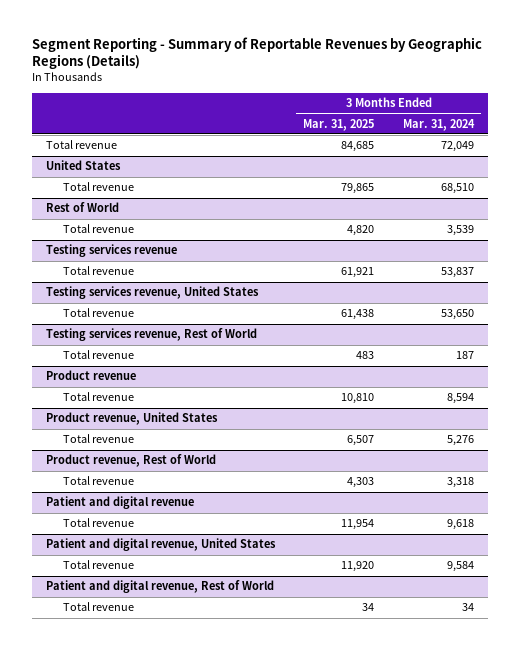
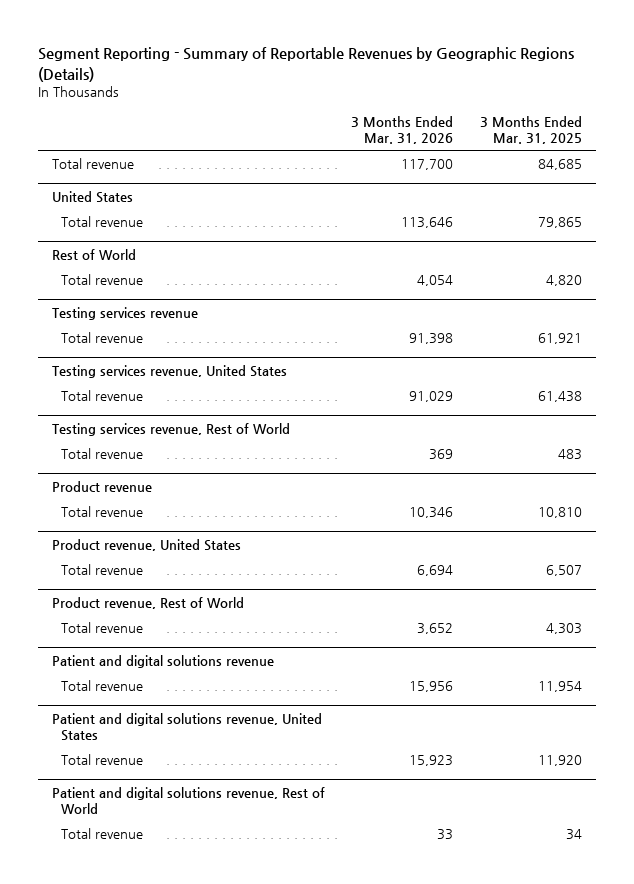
[402,118,475,131] Mar. 31, 2024 -> none
none -> [351,116,454,145] 3 Months Ended Mar. 31, 2026
[45,496,194,510] Patient and digital revenue -> [51,654,274,668] Patient and digital solutions revenue
[45,538,276,552] Patient and digital revenue, United States -> [51,712,322,741] Patient and digital solutions revenue, United States
[45,580,274,594] Patient and digital revenue, Rest of World -> [51,786,325,814] Patient and digital solutions revenue, Rest of World

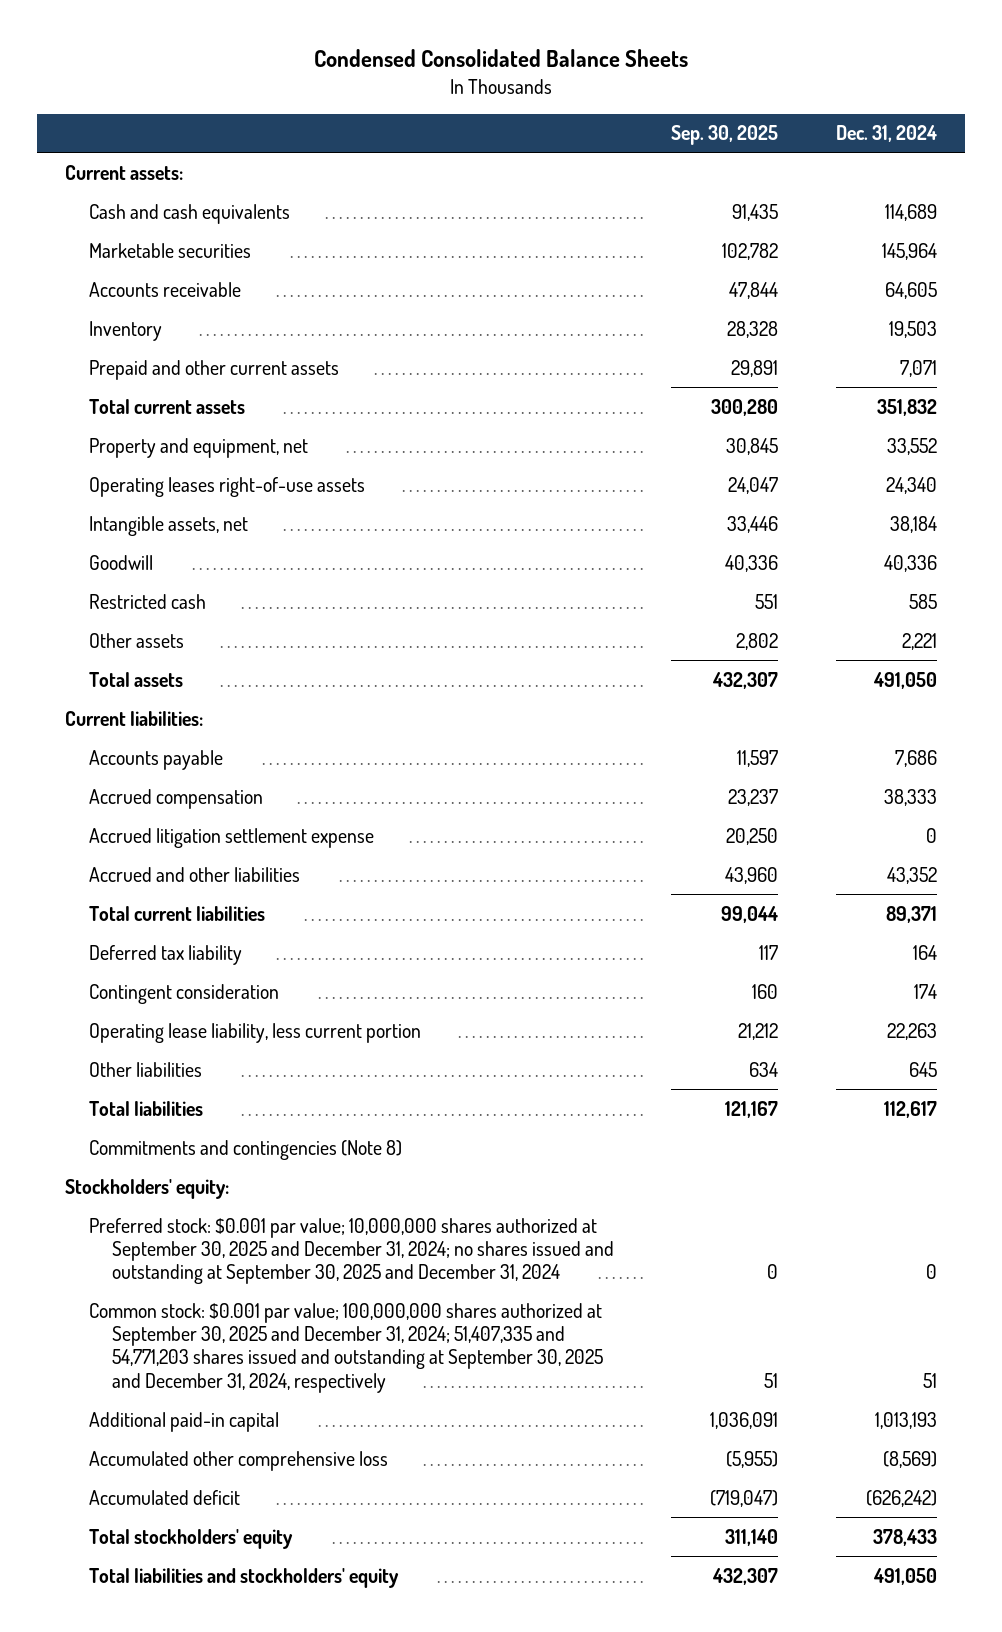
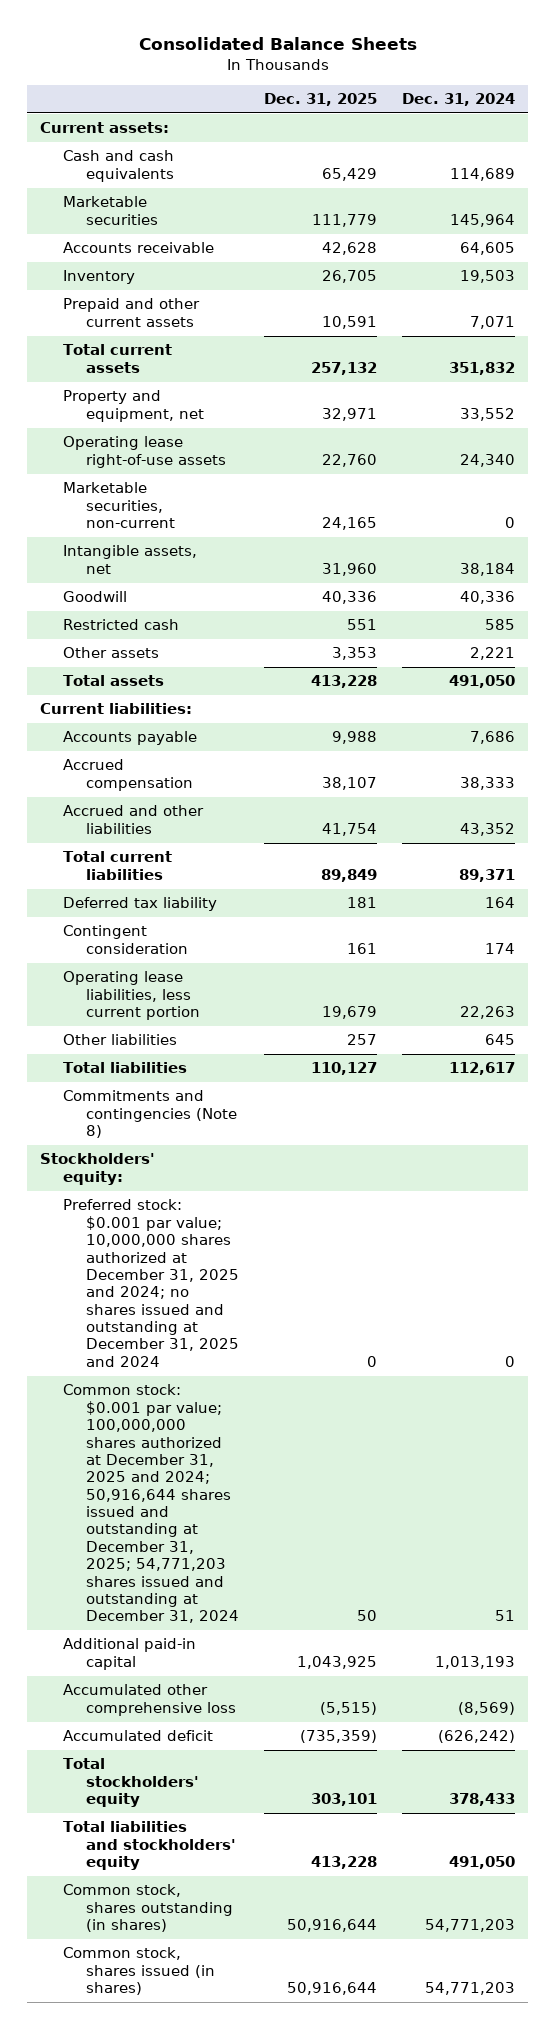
[314,49,689,68] Condensed Consolidated Balance Sheets -> [138,37,417,51] Consolidated Balance Sheets
[671,125,779,146] Sep. 30, 2025 -> none
none -> [264,93,378,107] Dec. 31, 2025
[88,476,365,497] Operating leases right-of-use assets -> [62,436,226,468] Operating lease right-of-use assets
none -> [62,482,175,529] Marketable securities, non-current
[88,827,374,848] Accrued litigation settlement expense -> none
[88,1022,421,1043] Operating lease liability, less current portion -> [62,971,200,1021] Operating lease liabilities, less current portion
[88,1217,614,1285] Preferred stock: $0.001 par value; 10,000,000 shares authorized at September 30, 2025 and December 31, 2024; no shares issued and outstanding at September 30, 2025 and December 31, 2024 -> [62,1199,239,1367] Preferred stock: $0.001 par value; 10,000,000 shares authorized at December 31, 2025 and 2024; no shares issued and outstanding at December 31, 2025 and 2024
[88,1302,603,1393] Common stock: $0.001 par value; 100,000,000 shares authorized at September 30, 2025 and December 31, 2024; 51,407,335 and 54,771,203 shares issued and outstanding at September 30, 2025 and December 31, 2024, respectively -> [62,1384,239,1624] Common stock: $0.001 par value; 100,000,000 shares authorized at December 31, 2025 and 2024; 50,916,644 shares issued and outstanding at December 31, 2025; 54,771,203 shares issued and outstanding at December 31, 2024
none -> [62,1884,233,1933] Common stock, shares outstanding (in shares)
none -> [62,1947,215,1996] Common stock, shares issued (in shares)

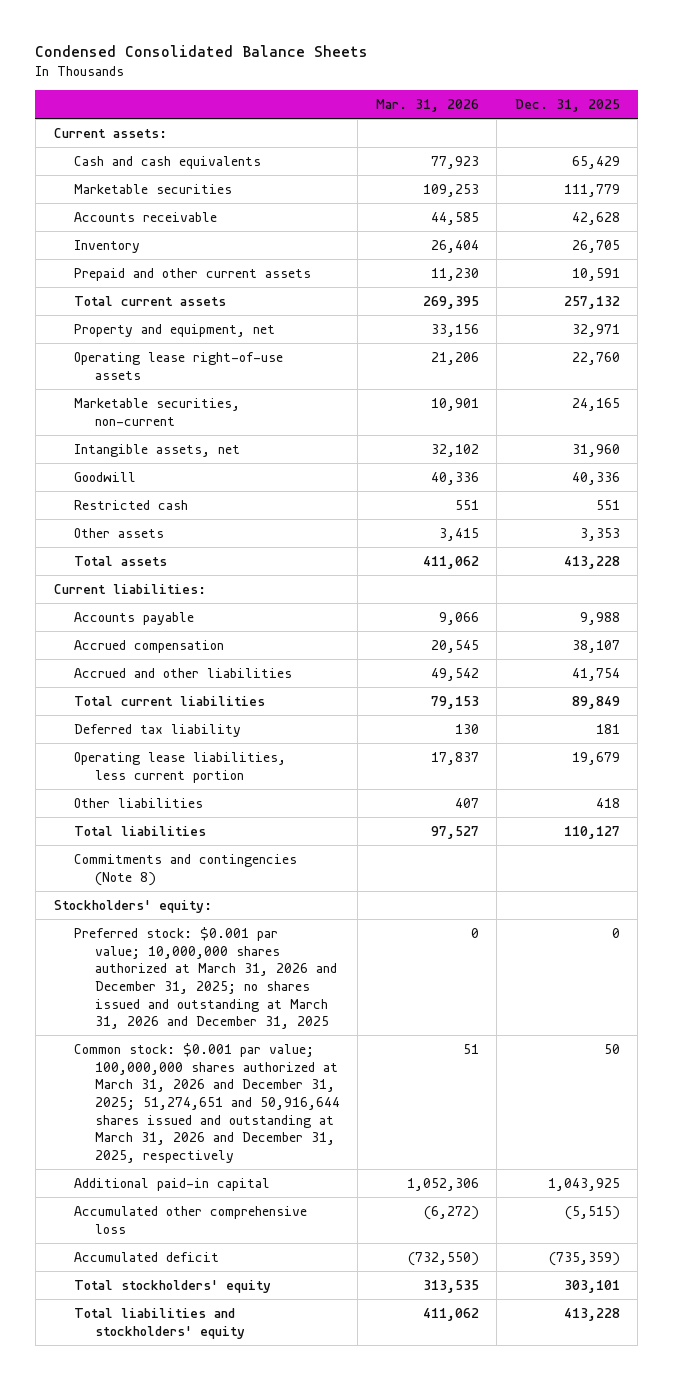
[138,37,417,51] Consolidated Balance Sheets -> [35,45,369,58] Condensed Consolidated Balance Sheets
[402,93,516,107] Dec. 31, 2024 -> none
none -> [375,98,479,112] Mar. 31, 2026
[62,925,188,954] Contingent consideration -> none
[347,1034,378,1046] 257 -> [595,797,620,808] 418
[62,1199,239,1367] Preferred stock: $0.001 par value; 10,000,000 shares authorized at December 31, 2025 and 2024; no shares issued and outstanding at December 31, 2025 and 2024 -> [74,926,337,1030] Preferred stock: $0.001 par value; 10,000,000 shares authorized at March 31, 2026 and December 31, 2025; no shares issued and outstanding at March 31, 2026 and December 31, 2025
[62,1384,239,1624] Common stock: $0.001 par value; 100,000,000 shares authorized at December 31, 2025 and 2024; 50,916,644 shares issued and outstanding at December 31, 2025; 54,771,203 shares issued and outstanding at December 31, 2024 -> [74,1042,340,1163] Common stock: $0.001 par value; 100,000,000 shares authorized at March 31, 2026 and December 31, 2025; 51,274,651 and 50,916,644 shares issued and outstanding at March 31, 2026 and December 31, 2025, respectively
[62,1884,233,1933] Common stock, shares outstanding (in shares) -> none
[62,1947,215,1996] Common stock, shares issued (in shares) -> none

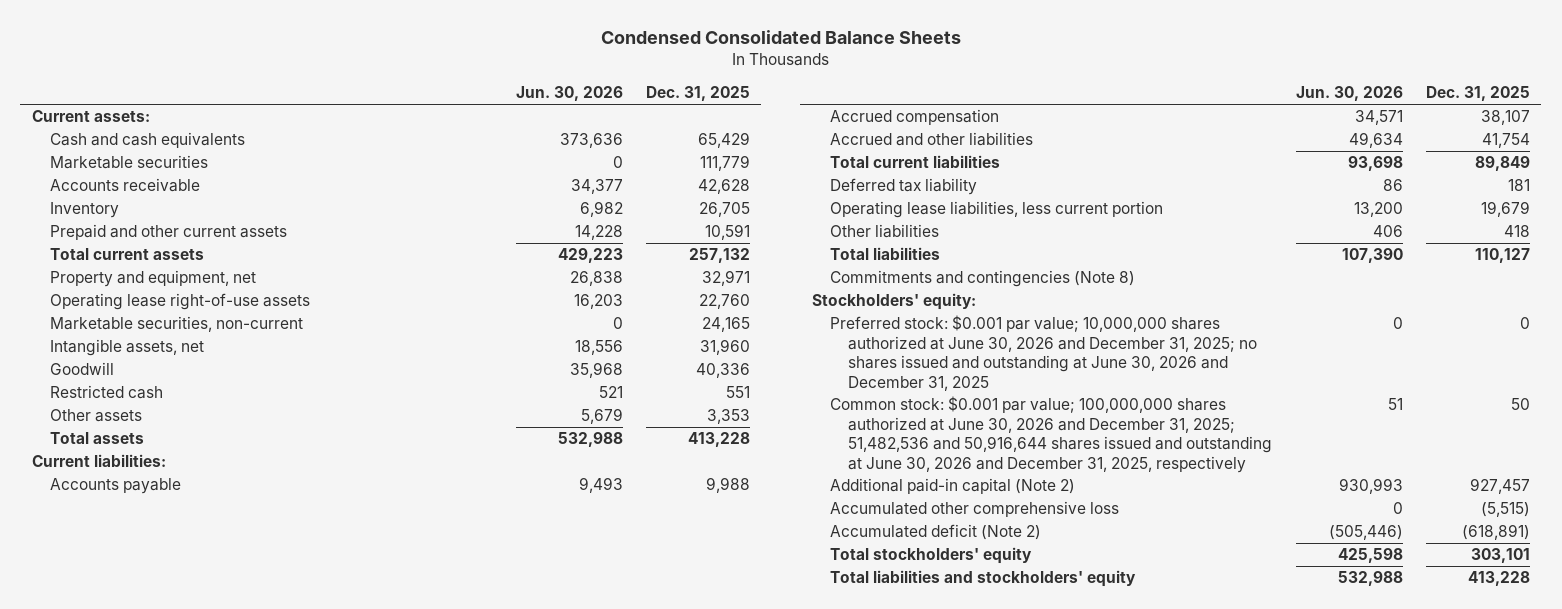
[375,98,479,112] Mar. 31, 2026 -> none
none -> [515,86,623,102] Jun. 30, 2026
[74,926,337,1030] Preferred stock: $0.001 par value; 10,000,000 shares authorized at March 31, 2026 and December 31, 2025; no shares issued and outstanding at March 31, 2026 and December 31, 2025 -> [830,315,1258,391] Preferred stock: $0.001 par value; 10,000,000 shares authorized at June 30, 2026 and December 31, 2025; no shares issued and outstanding at June 30, 2026 and December 31, 2025
[74,1042,340,1163] Common stock: $0.001 par value; 100,000,000 shares authorized at March 31, 2026 and December 31, 2025; 51,274,651 and 50,916,644 shares issued and outstanding at March 31, 2026 and December 31, 2025, respectively -> [830,396,1273,473] Common stock: $0.001 par value; 100,000,000 shares authorized at June 30, 2026 and December 31, 2025; 51,482,536 and 50,916,644 shares issued and outstanding at June 30, 2026 and December 31, 2025, respectively
[74,1177,271,1191] Additional paid-in capital -> [830,478,1076,495] Additional paid-in capital (Note 2)
[547,1177,620,1191] 1,043,925 -> [1469,478,1530,495] 927,457
[74,1251,220,1262] Accumulated deficit -> [830,524,1042,541] Accumulated deficit (Note 2)
[548,1251,620,1266] (735,359) -> [1461,524,1530,541] (618,891)

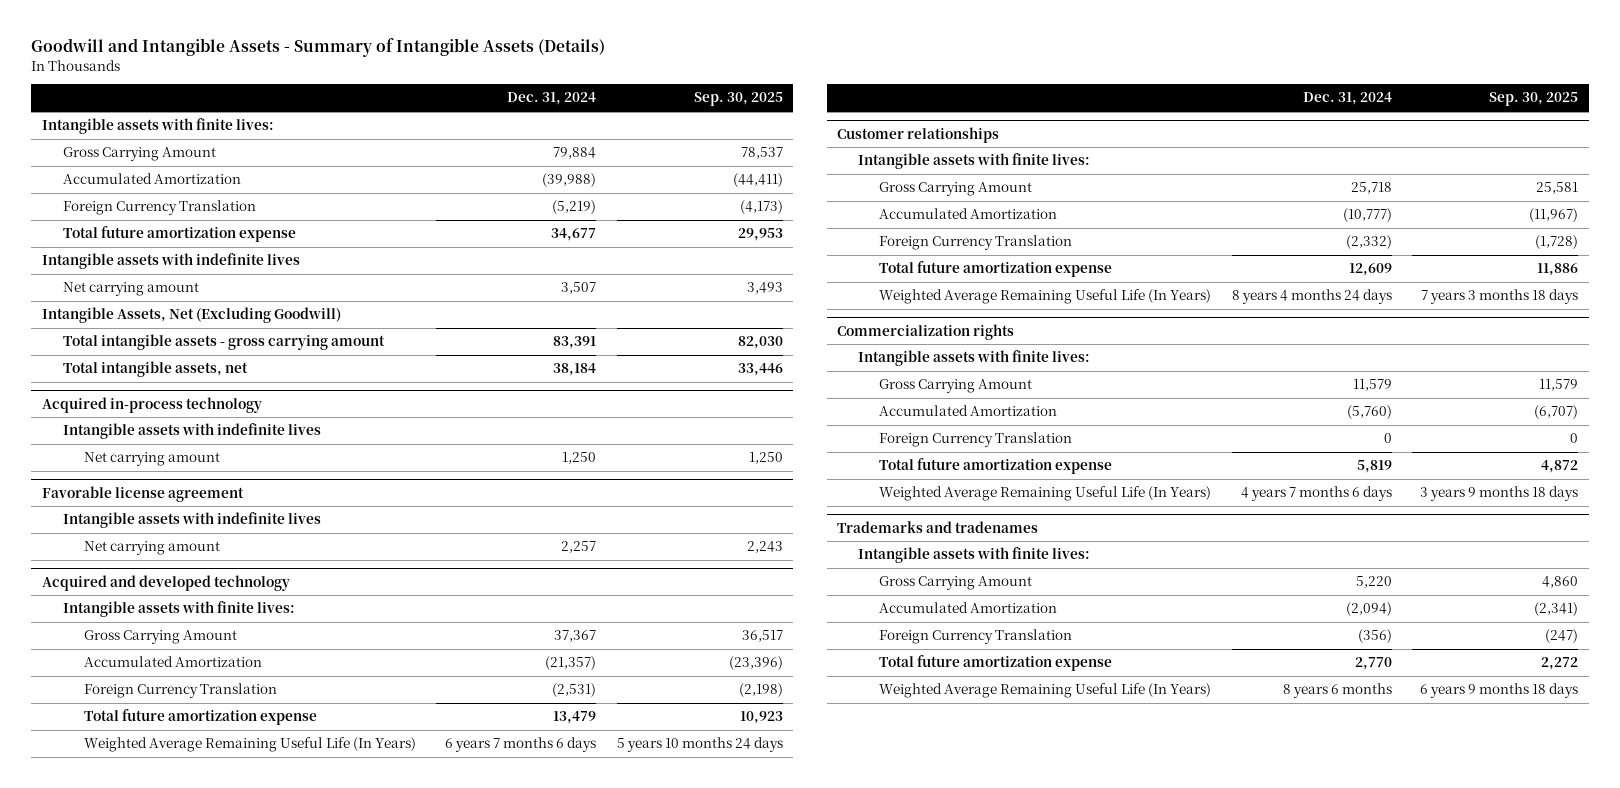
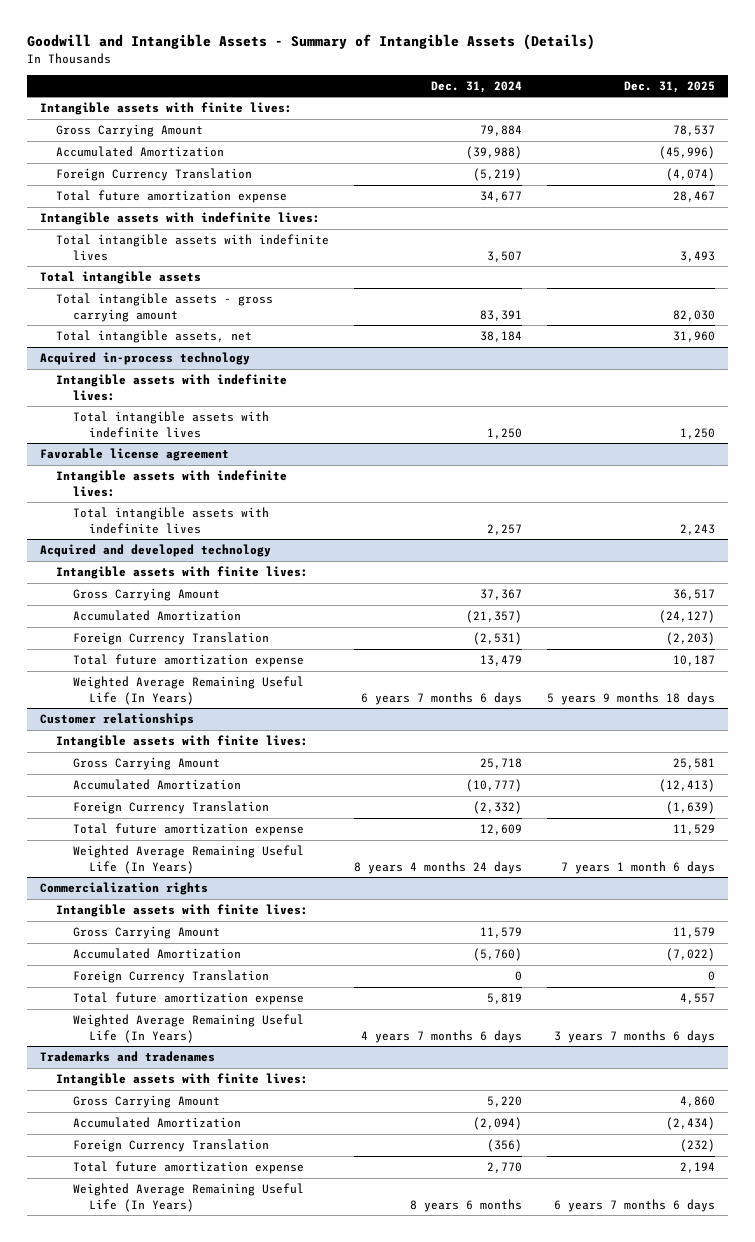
[693,92,783,107] Sep. 30, 2025 -> none
none -> [624,80,716,93] Dec. 31, 2025
[41,253,300,270] Intangible assets with indefinite lives -> [39,212,320,226] Intangible assets with indefinite lives:
[62,282,199,297] Net carrying amount -> [56,234,330,261] Total intangible assets with indefinite lives
[41,307,341,324] Intangible Assets, Net (Excluding Goodwill) -> [39,271,201,285] Total intangible assets
[62,423,321,440] Intangible assets with indefinite lives -> [56,374,288,401] Intangible assets with indefinite lives:
[83,452,220,467] Net carrying amount -> [72,411,269,438] Total intangible assets with indefinite lives
[62,512,321,529] Intangible assets with indefinite lives -> [56,470,288,497] Intangible assets with indefinite lives:
[83,541,220,556] Net carrying amount -> [72,507,269,534] Total intangible assets with indefinite lives

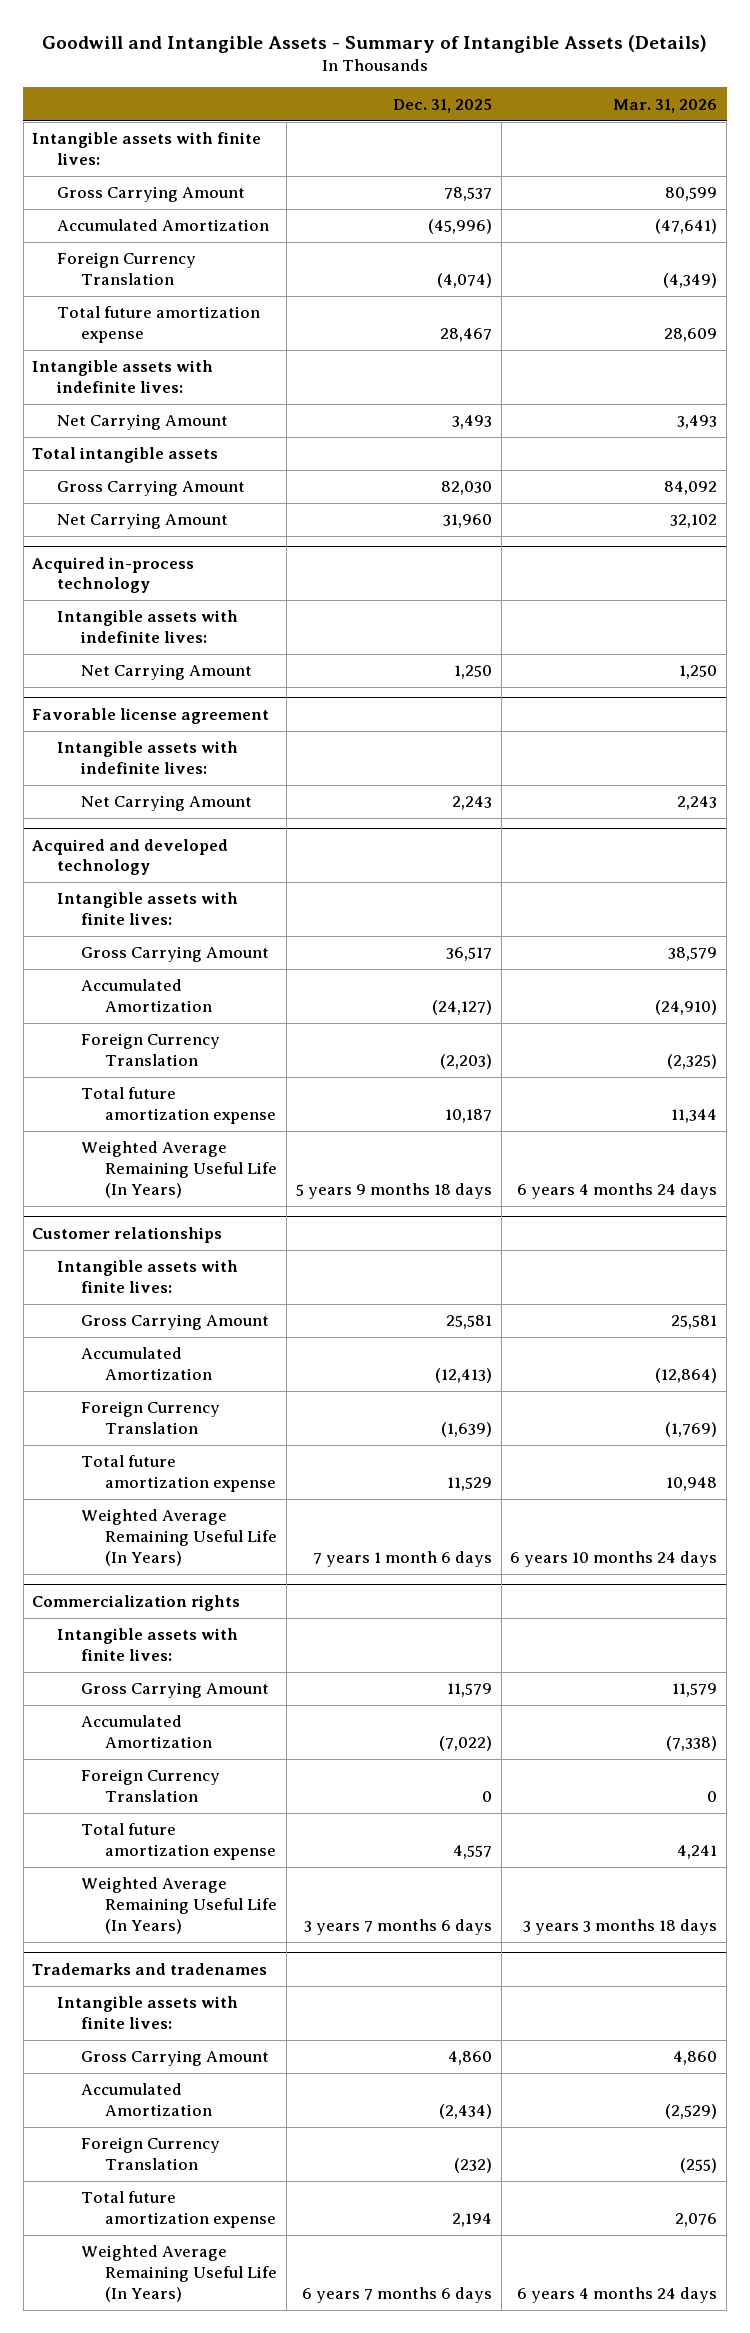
[431,80,523,93] Dec. 31, 2024 -> none
none -> [613,98,718,113] Mar. 31, 2026
[56,234,330,261] Total intangible assets with indefinite lives -> [56,414,228,431] Net Carrying Amount
[56,293,274,322] Total intangible assets - gross carrying amount -> [56,480,245,497] Gross Carrying Amount
[56,330,253,344] Total intangible assets, net -> [56,513,228,530] Net Carrying Amount
[72,411,269,438] Total intangible assets with indefinite lives -> [81,664,253,681] Net Carrying Amount
[72,507,269,534] Total intangible assets with indefinite lives -> [81,795,253,812] Net Carrying Amount

